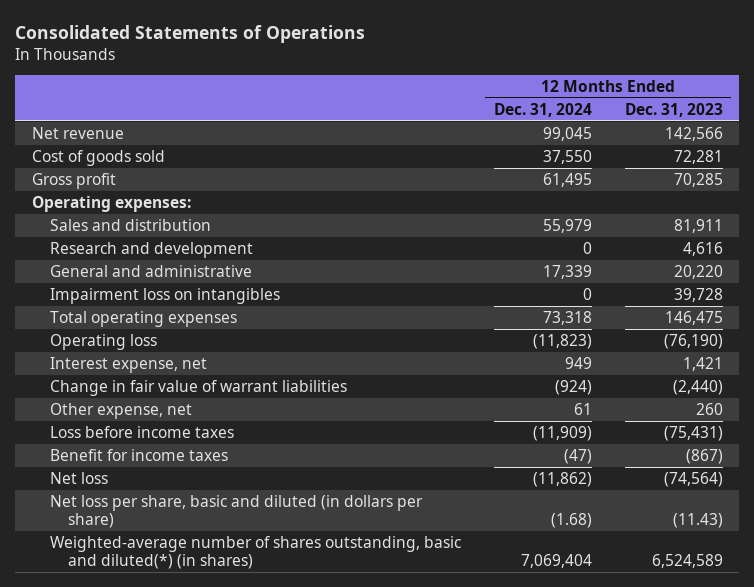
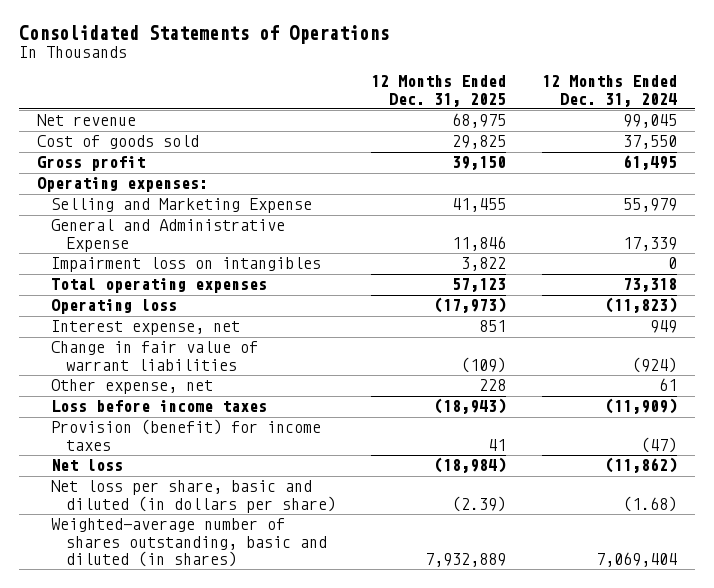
[624,102,723,117] Dec. 31, 2023 -> none
none -> [371,75,507,107] 12 Months Ended Dec. 31, 2025
[49,241,253,258] Research and development -> none
[49,218,211,231] Sales and distribution -> [51,198,313,214] Selling and Marketing Expense
[49,264,252,277] General and administrative -> [51,219,286,252] General and Administrative Expense
[49,448,228,461] Benefit for income taxes -> [51,419,322,451] Provision (benefit) for income taxes
[49,535,461,569] Weighted-average number of shares outstanding, basic and diluted(*) (in shares) -> [51,518,327,568] Weighted-average number of shares outstanding, basic and diluted (in shares)

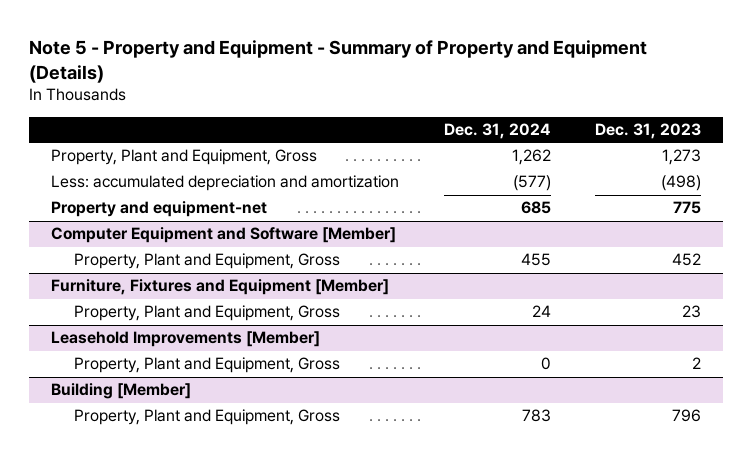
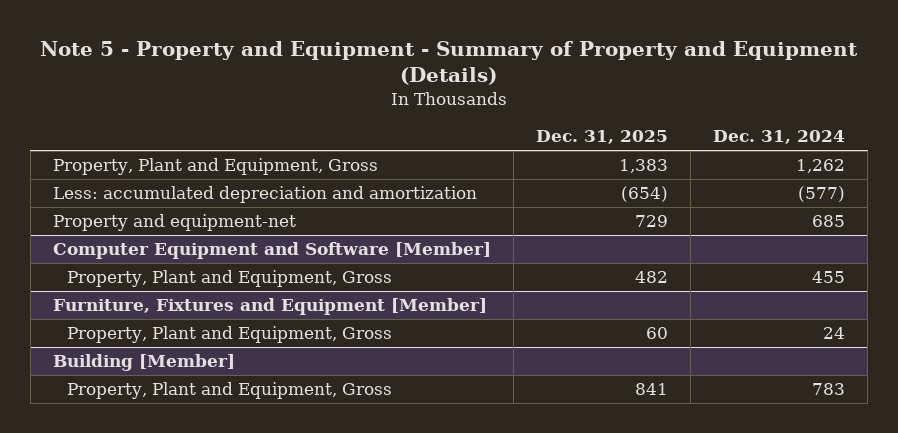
[594,122,701,139] Dec. 31, 2023 -> none
none -> [536,130,669,145] Dec. 31, 2025
[51,331,321,348] Leasehold Improvements [Member] -> none
[73,357,340,374] Property, Plant and Equipment, Gross -> none

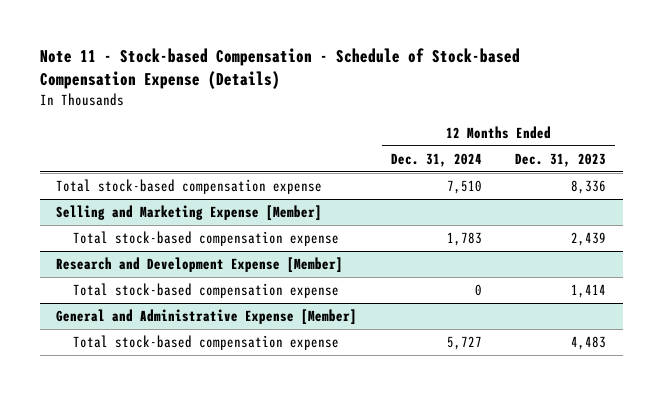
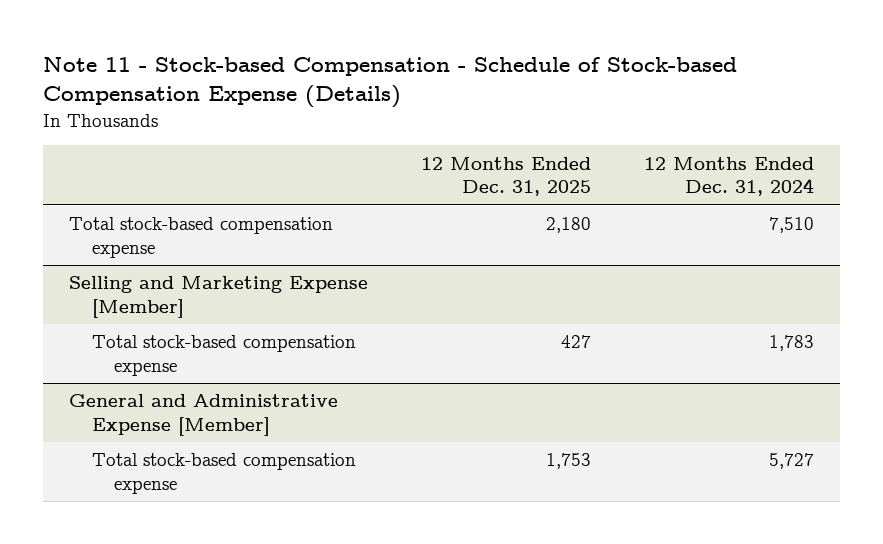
[515,152,607,167] Dec. 31, 2023 -> none
none -> [420,156,591,197] 12 Months Ended Dec. 31, 2025
[56,257,344,274] Research and Development Expense [Member] -> none
[72,283,339,299] Total stock-based compensation expense -> none

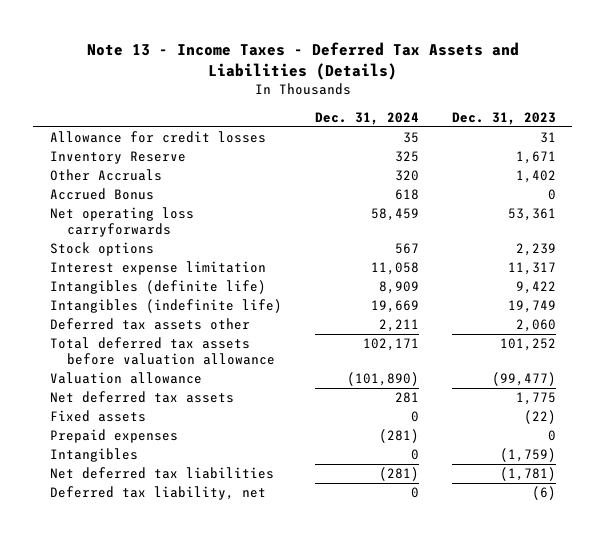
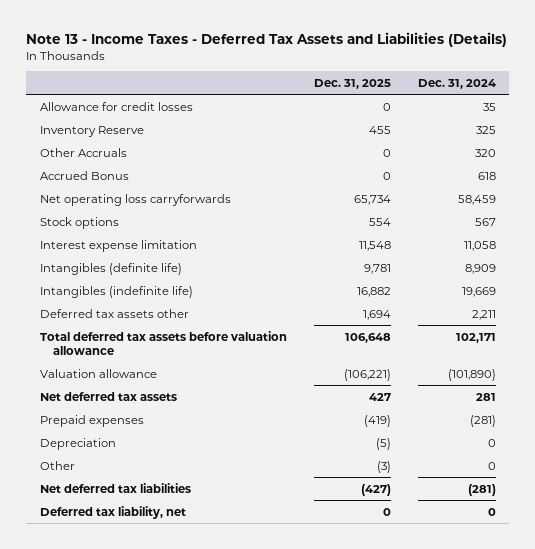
[451,112,556,126] Dec. 31, 2023 -> none
none -> [313,78,391,89] Dec. 31, 2025
[49,410,146,423] Fixed assets -> none
[49,448,138,463] Intangibles -> none
none -> [39,437,116,450] Depreciation
none -> [39,460,75,470] Other

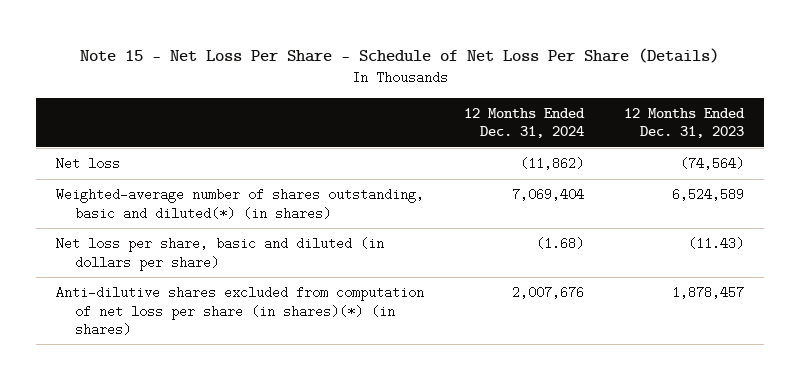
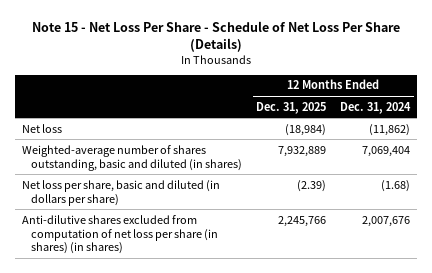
[624,108,746,139] 12 Months Ended Dec. 31, 2023 -> none
none -> [256,101,327,114] Dec. 31, 2025
[56,188,425,220] Weighted-average number of shares outstanding, basic and diluted(*) (in shares) -> [21,144,243,171] Weighted-average number of shares outstanding, basic and diluted (in shares)
[56,286,425,336] Anti-dilutive shares excluded from computation of net loss per share (in shares)(*) (in shares) -> [21,214,219,255] Anti-dilutive shares excluded from computation of net loss per share (in shares) (in shares)

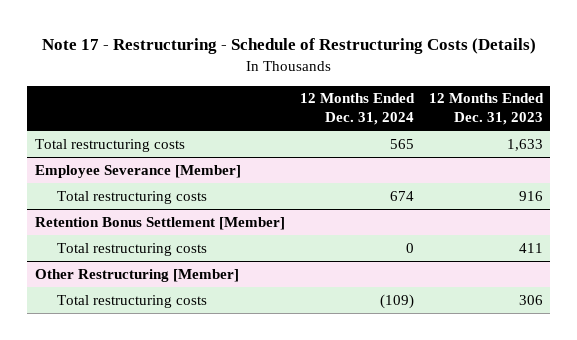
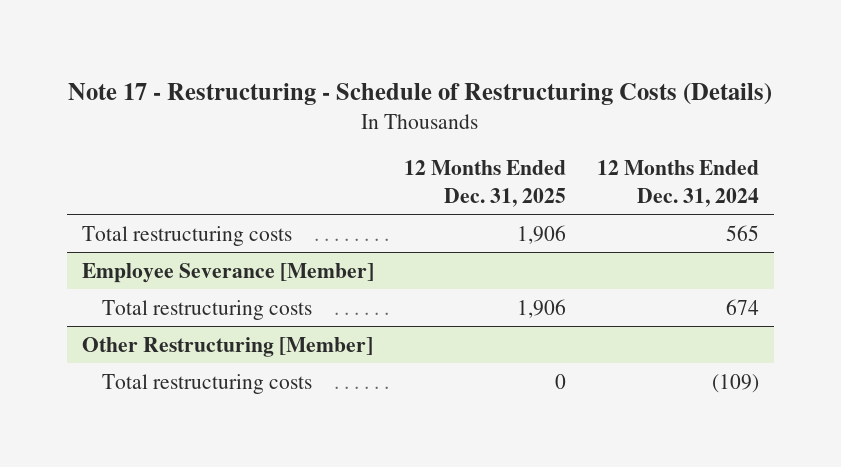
[428,93,544,126] 12 Months Ended Dec. 31, 2023 -> none
none -> [404,160,567,207] 12 Months Ended Dec. 31, 2025
[34,216,285,230] Retention Bonus Settlement [Member] -> none
[57,242,208,256] Total restructuring costs -> none

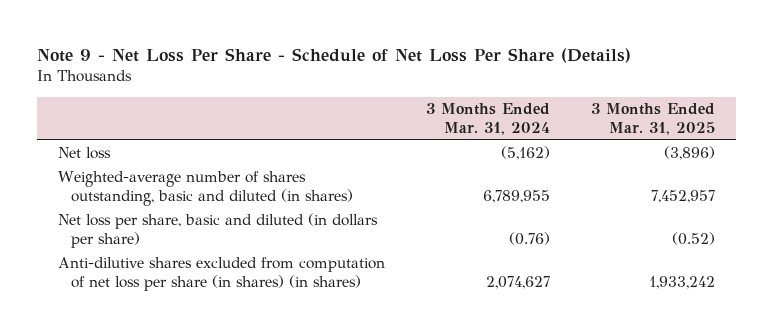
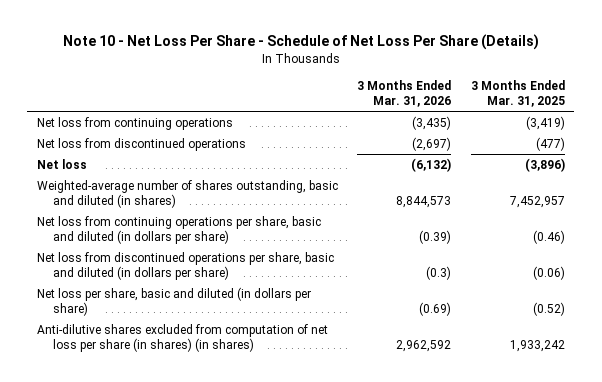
[37,47,632,63] Note 9 - Net Loss Per Share - Schedule of Net Loss Per Share (Details) -> [62,34,539,51] Note 10 - Net Loss Per Share - Schedule of Net Loss Per Share (Details)
[426,102,551,136] 3 Months Ended Mar. 31, 2024 -> none
none -> [357,79,452,108] 3 Months Ended Mar. 31, 2026
none -> [37,116,234,130] Net loss from continuing operations
none -> [37,137,247,151] Net loss from discontinued operations
none -> [37,215,322,245] Net loss from continuing operations per share, basic and diluted (in dollars per share)
none -> [37,251,335,281] Net loss from discontinued operations per share, basic and diluted (in dollars per share)

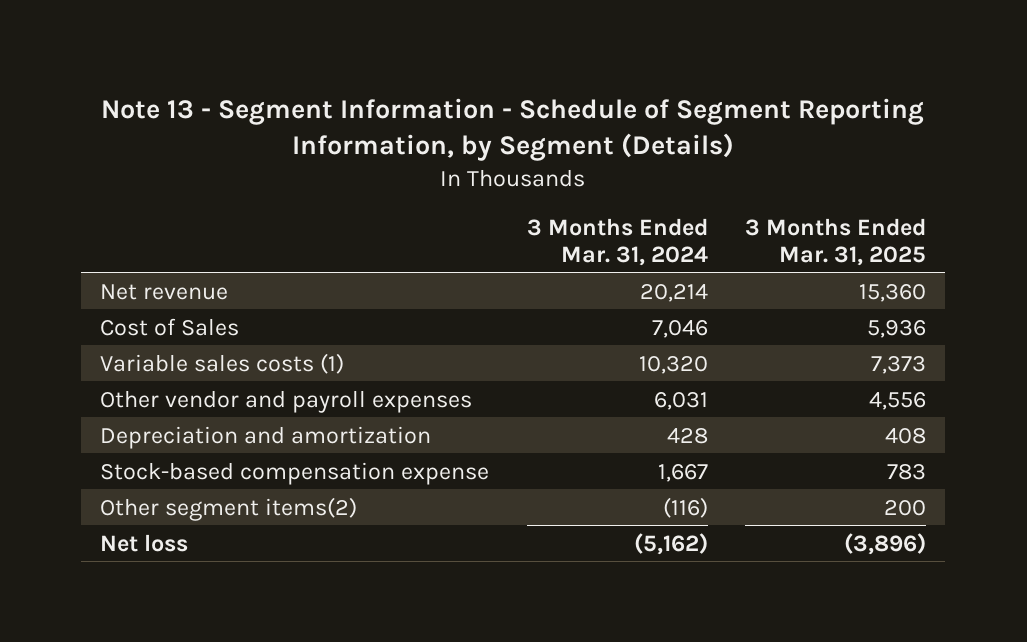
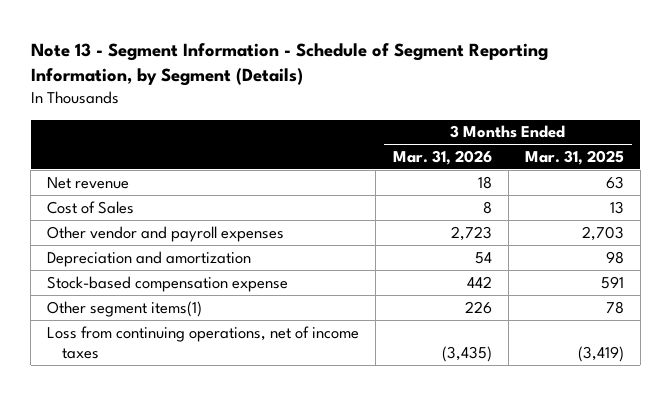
[526,217,708,266] 3 Months Ended Mar. 31, 2024 -> none
none -> [392,149,492,165] Mar. 31, 2026
[100,352,345,374] Variable sales costs (1) -> none
[100,533,189,552] Net loss -> none
[859,283,927,302] 15,360 -> [605,175,624,189] 63
[867,319,927,338] 5,936 -> [609,200,624,214] 13
[869,391,927,410] 4,556 -> [581,225,624,241] 2,703
[885,427,927,444] 408 -> [605,250,624,264] 98
[887,463,927,480] 783 -> [600,275,624,289] 591
[100,496,358,521] Other segment items(2) -> [47,300,203,317] Other segment items(1)
[884,499,927,516] 200 -> [605,300,624,314] 78
none -> [47,325,360,359] Loss from continuing operations, net of income taxes

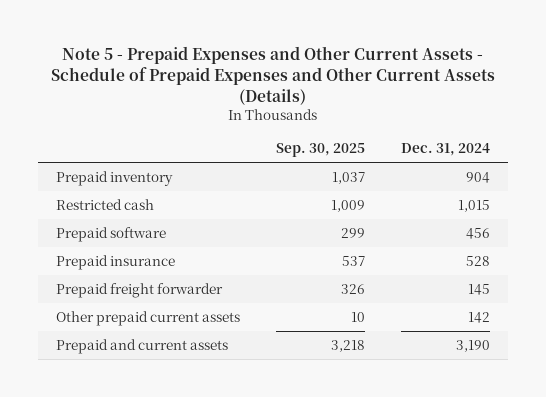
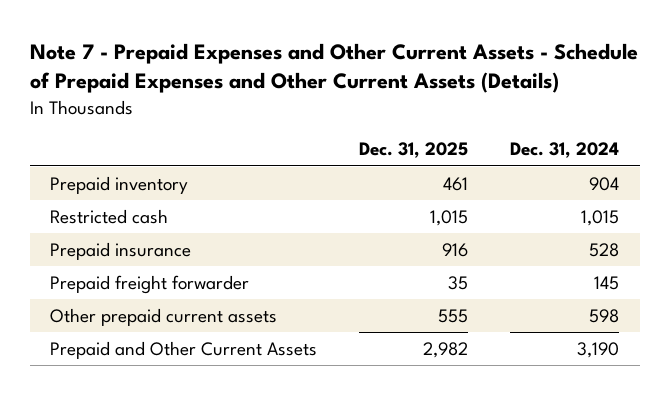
[51,45,496,105] Note 5 - Prepaid Expenses and Other Current Assets - Schedule of Prepaid Expenses and Other Current Assets (Details) -> [29,42,638,94] Note 7 - Prepaid Expenses and Other Current Assets - Schedule of Prepaid Expenses and Other Current Assets (Details)
[276,143,366,158] Sep. 30, 2025 -> none
none -> [359,142,469,159] Dec. 31, 2025
[56,227,167,243] Prepaid software -> none
[467,312,490,324] 142 -> [589,308,620,323] 598
[56,339,229,355] Prepaid and current assets -> [50,340,318,359] Prepaid and Other Current Assets

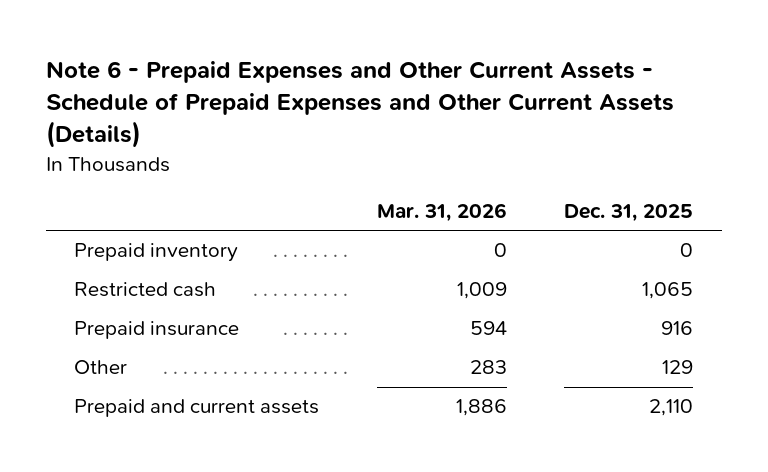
[29,42,638,94] Note 7 - Prepaid Expenses and Other Current Assets - Schedule of Prepaid Expenses and Other Current Assets (Details) -> [45,60,674,149] Note 6 - Prepaid Expenses and Other Current Assets - Schedule of Prepaid Expenses and Other Current Assets (Details)
[510,142,620,159] Dec. 31, 2024 -> none
none -> [376,202,507,222] Mar. 31, 2026
[443,176,469,191] 461 -> [680,243,694,258] 0
[430,209,469,226] 1,015 -> [642,282,694,300] 1,065
[50,274,250,294] Prepaid freight forwarder -> none
[50,307,278,326] Other prepaid current assets -> [74,360,128,375] Other
[438,308,469,323] 555 -> [662,360,694,375] 129
[50,340,318,359] Prepaid and Other Current Assets -> [74,399,320,418] Prepaid and current assets
[423,341,469,358] 2,982 -> [649,399,694,417] 2,110

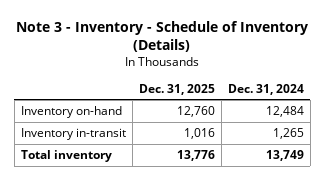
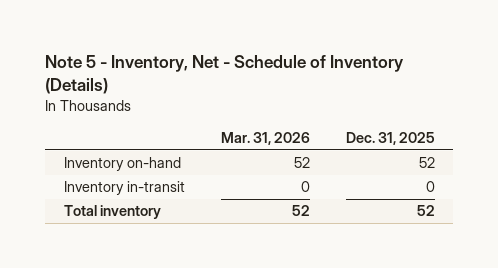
[16,21,309,53] Note 3 - Inventory - Schedule of Inventory (Details) -> [45,55,405,94] Note 5 - Inventory, Net - Schedule of Inventory (Details)
[227,83,304,95] Dec. 31, 2024 -> none
none -> [220,131,310,145] Mar. 31, 2026
[176,105,215,117] 12,760 -> [418,157,435,169] 52
[183,127,215,139] 1,016 -> [425,181,435,193] 0
[176,149,215,161] 13,776 -> [416,205,435,217] 52

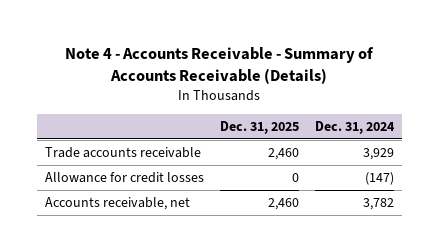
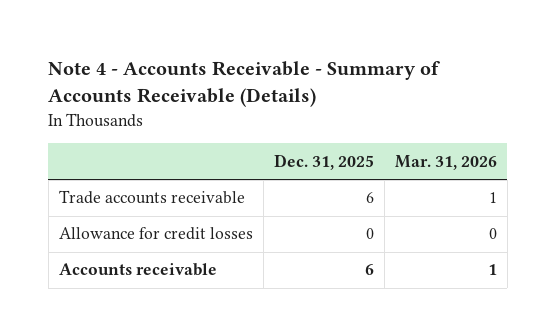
[315,121,396,135] Dec. 31, 2024 -> none
none -> [394,154,497,170] Mar. 31, 2026
[267,147,299,160] 2,460 -> [365,192,374,204] 6
[44,196,190,210] Accounts receivable, net -> [58,263,217,277] Accounts receivable
[267,197,299,210] 2,460 -> [364,264,374,276] 6

